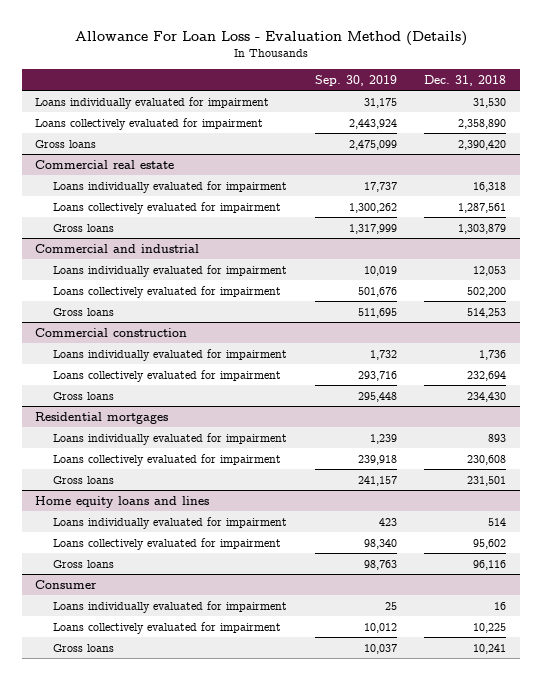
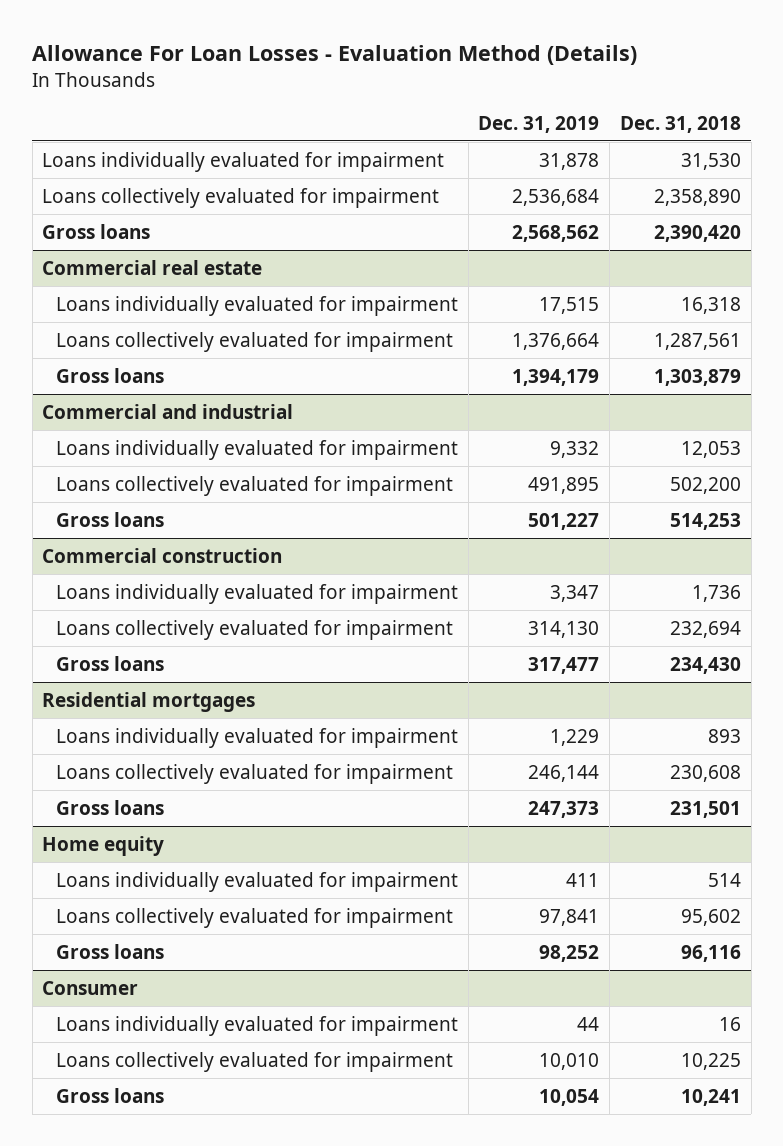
[74,30,467,46] Allowance For Loan Loss - Evaluation Method (Details) -> [32,45,638,66] Allowance For Loan Losses - Evaluation Method (Details)
[314,74,397,86] Sep. 30, 2019 -> none
none -> [478,115,600,133] Dec. 31, 2019
[35,495,210,508] Home equity loans and lines -> [42,835,165,856] Home equity

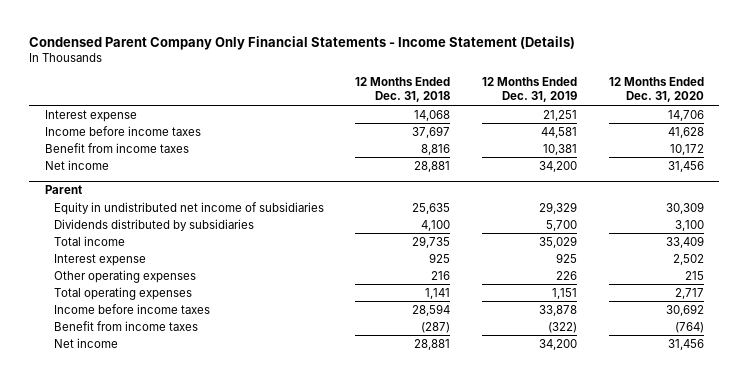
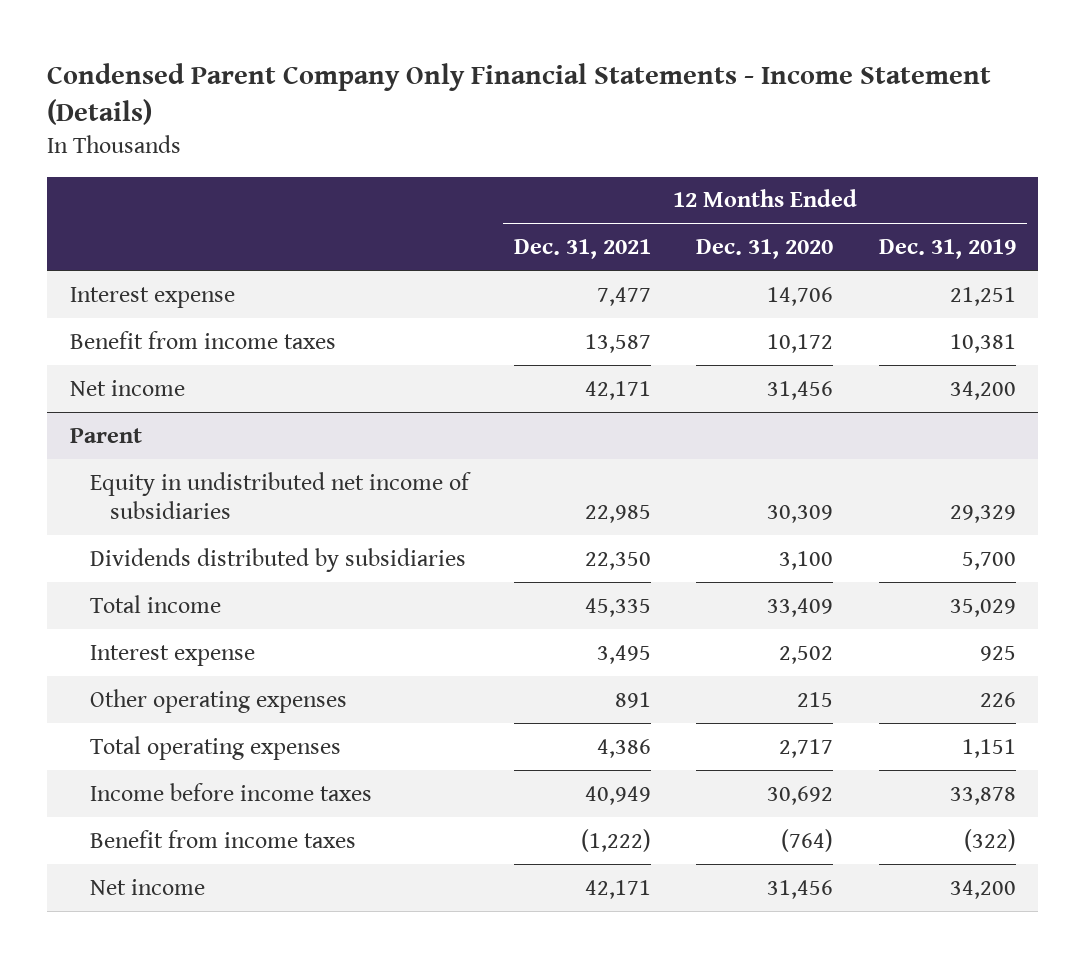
[355,77,451,103] 12 Months Ended Dec. 31, 2018 -> none
none -> [514,239,652,260] Dec. 31, 2021
[44,125,201,136] Income before income taxes -> none

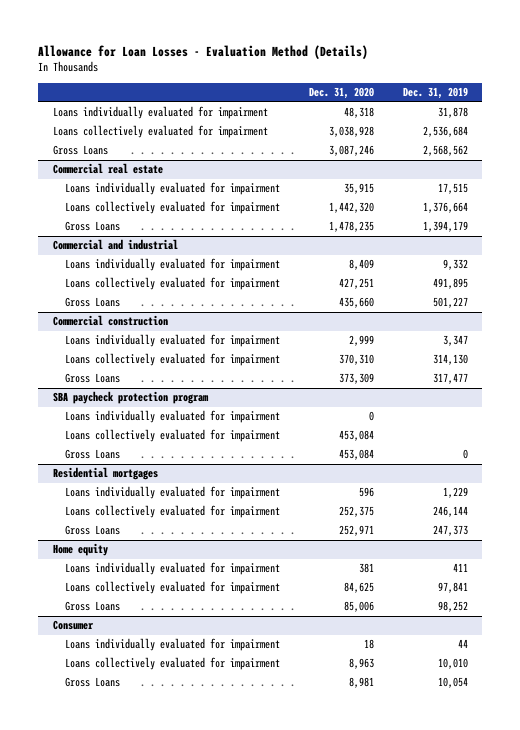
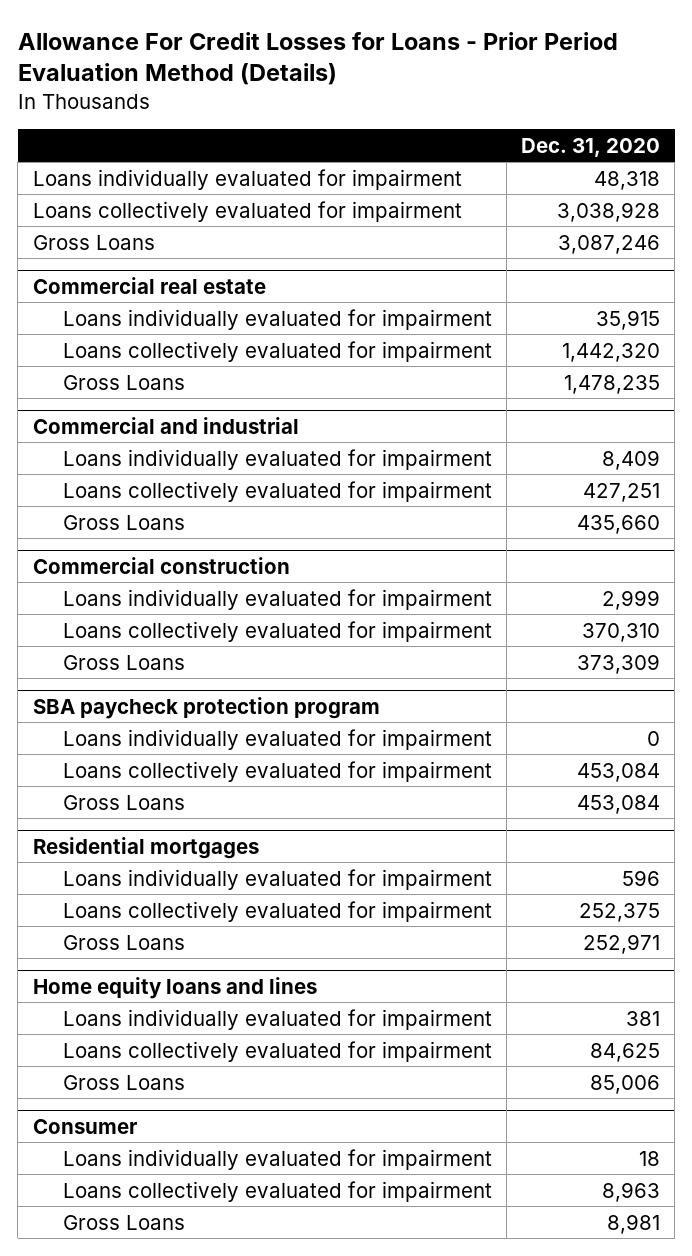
[38,45,369,60] Allowance for Loan Losses - Evaluation Method (Details) -> [17,31,618,86] Allowance For Credit Losses for Loans - Prior Period Evaluation Method (Details)
[402,87,468,100] Dec. 31, 2019 -> none
[52,543,108,557] Home equity -> [32,976,317,999] Home equity loans and lines

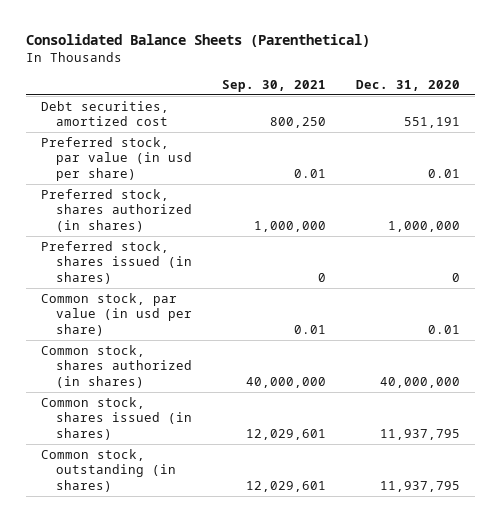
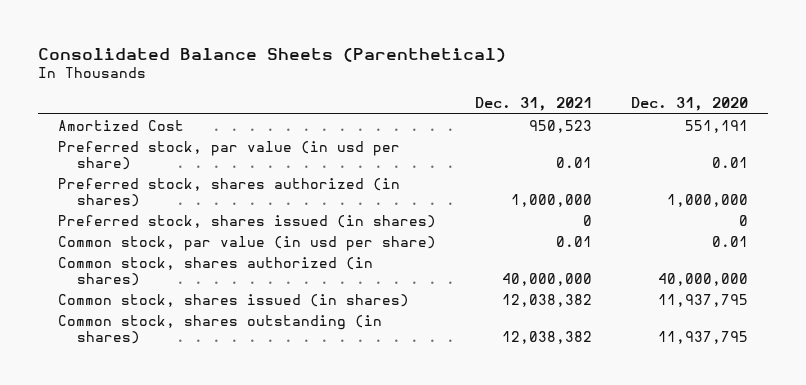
[222,79,327,92] Sep. 30, 2021 -> none
none -> [474,97,592,112] Dec. 31, 2021
[40,100,169,127] Debt securities, amortized cost -> [57,119,184,131] Amortized Cost
[40,448,177,493] Common stock, outstanding (in shares) -> [57,314,382,344] Common stock, shares outstanding (in shares)

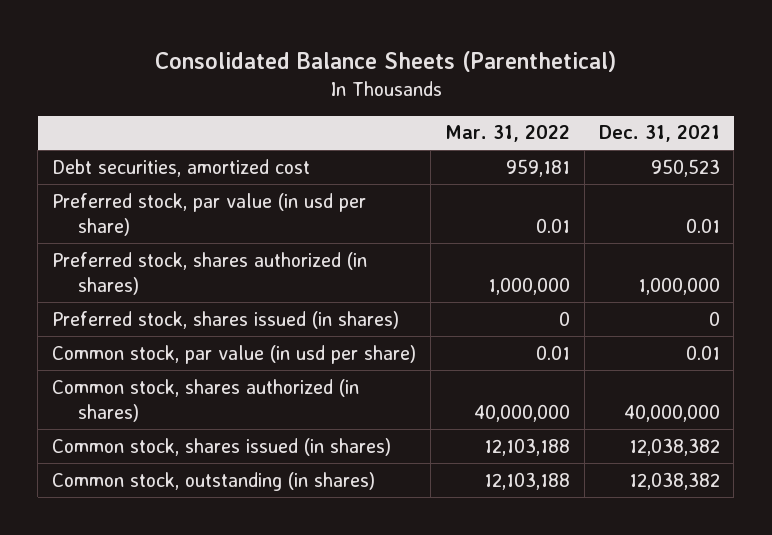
[631,97,749,112] Dec. 31, 2020 -> none
none -> [444,125,570,143] Mar. 31, 2022
[57,119,184,131] Amortized Cost -> [52,158,311,177] Debt securities, amortized cost
[57,314,382,344] Common stock, shares outstanding (in shares) -> [52,471,376,491] Common stock, outstanding (in shares)

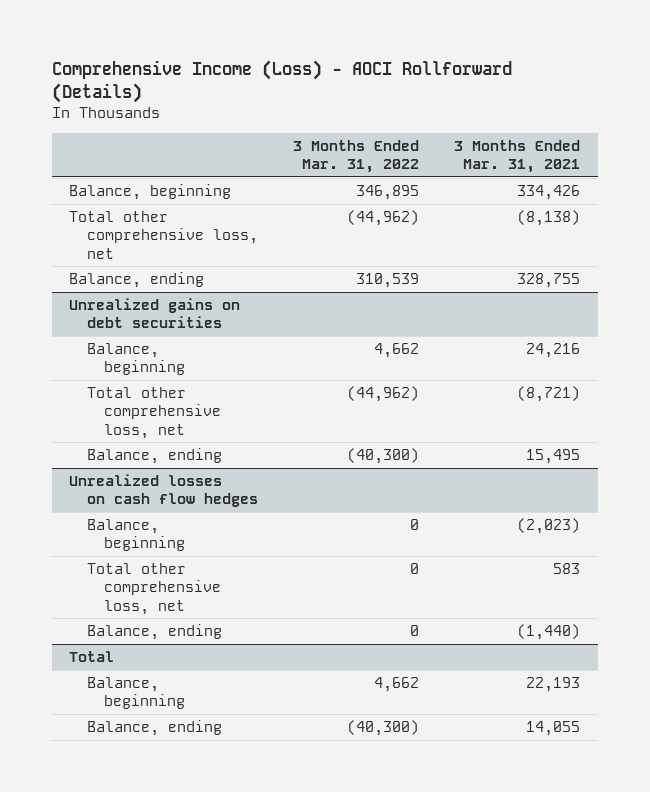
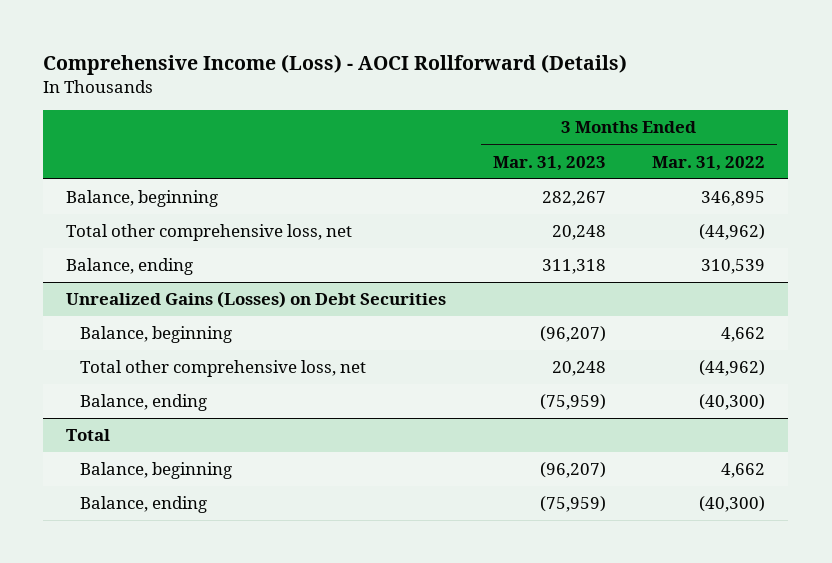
[454,139,581,173] 3 Months Ended Mar. 31, 2021 -> none
none -> [492,155,606,171] Mar. 31, 2023
[69,298,241,329] Unrealized gains on debt securities -> [66,291,447,309] Unrealized Gains (Losses) on Debt Securities
[69,474,258,508] Unrealized losses on cash flow hedges -> none
[86,519,185,552] Balance, beginning -> none
[86,563,221,615] Total other comprehensive loss, net -> none
[86,624,222,641] Balance, ending -> none

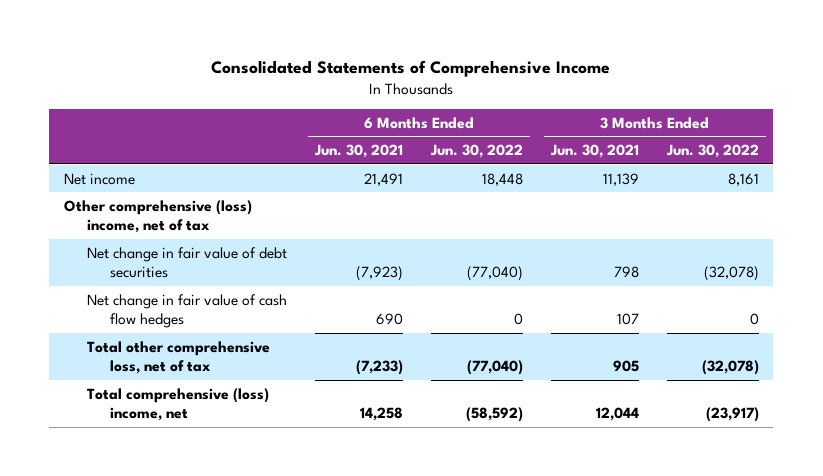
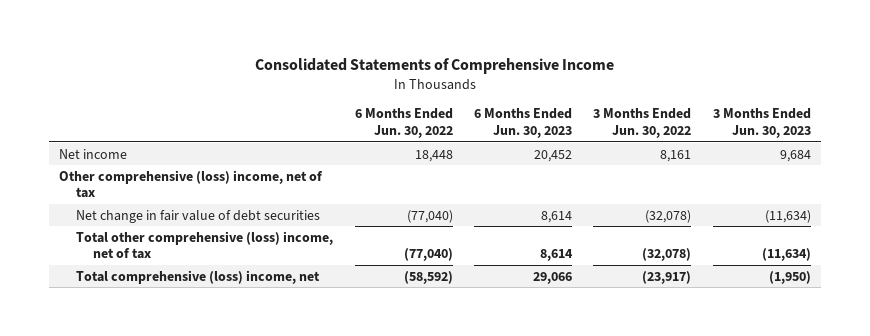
[313,144,403,159] Jun. 30, 2021 -> none
[550,144,640,159] Jun. 30, 2021 -> none
none -> [473,108,572,139] 6 Months Ended Jun. 30, 2023
none -> [712,108,811,139] 3 Months Ended Jun. 30, 2023
[86,293,287,328] Net change in fair value of cash flow hedges -> none
[86,340,270,374] Total other comprehensive loss, net of tax -> [76,230,334,260] Total other comprehensive (loss) income, net of tax

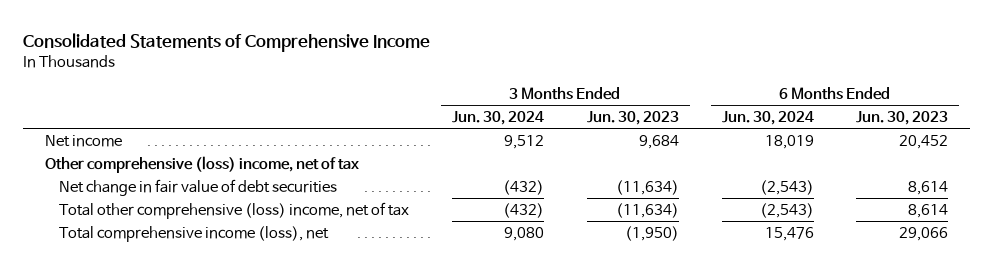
[354,108,453,139] 6 Months Ended Jun. 30, 2022 -> none
[593,108,692,139] 3 Months Ended Jun. 30, 2022 -> none
none -> [452,111,545,126] Jun. 30, 2024
none -> [721,111,814,126] Jun. 30, 2024
[76,269,321,284] Total comprehensive (loss) income, net -> [59,226,330,243] Total comprehensive income (loss), net

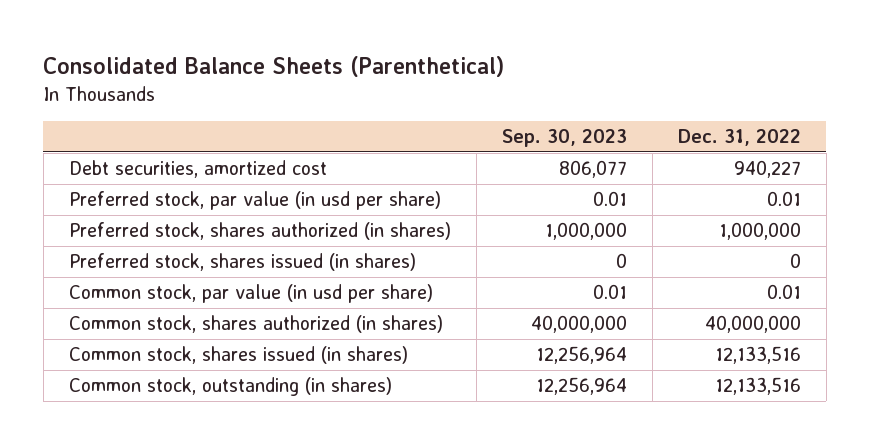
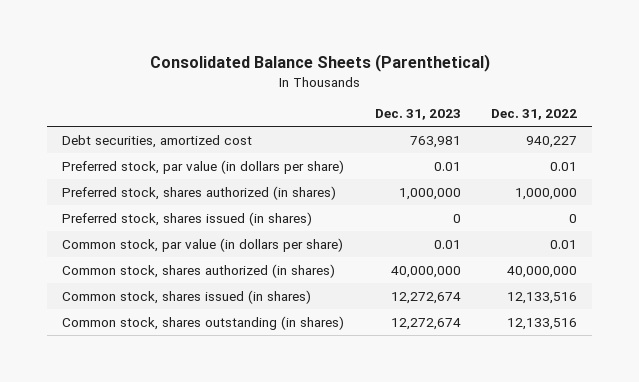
[501,129,627,148] Sep. 30, 2023 -> none
none -> [374,109,461,121] Dec. 31, 2023
[68,191,441,211] Preferred stock, par value (in usd per share) -> [62,159,345,174] Preferred stock, par value (in dollars per share)
[68,284,433,304] Common stock, par value (in usd per share) -> [62,237,344,252] Common stock, par value (in dollars per share)
[68,377,392,397] Common stock, outstanding (in shares) -> [62,315,345,330] Common stock, shares outstanding (in shares)

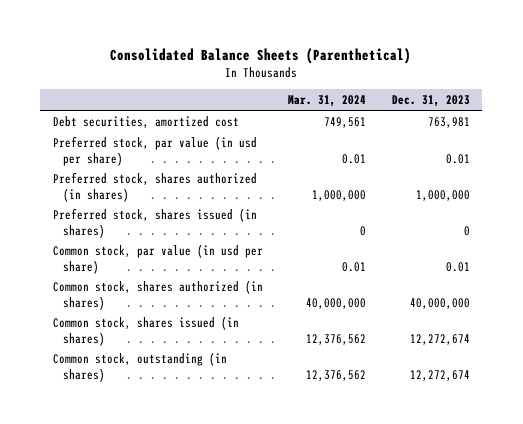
[490,109,577,121] Dec. 31, 2022 -> none
none -> [288,95,367,108] Mar. 31, 2024
[62,159,345,174] Preferred stock, par value (in dollars per share) -> [53,135,258,166] Preferred stock, par value (in usd per share)
[62,237,344,252] Common stock, par value (in dollars per share) -> [53,243,264,274] Common stock, par value (in usd per share)
[62,315,345,330] Common stock, shares outstanding (in shares) -> [53,351,228,382] Common stock, outstanding (in shares)

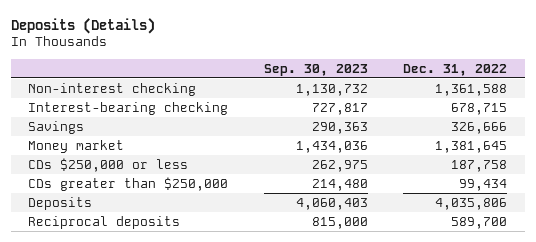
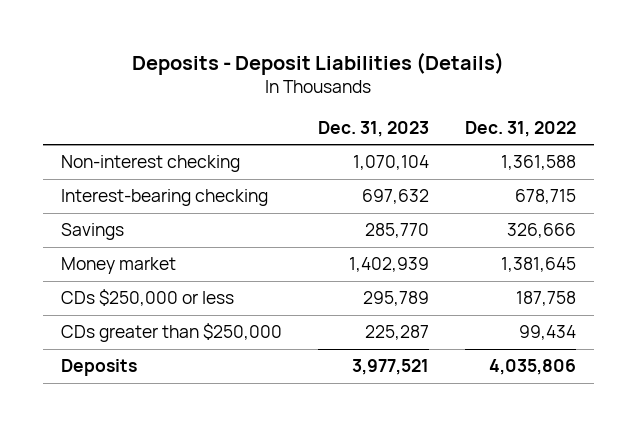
[10,17,155,34] Deposits (Details) -> [132,51,505,75] Deposits - Deposit Liabilities (Details)
[263,63,368,76] Sep. 30, 2023 -> none
none -> [317,120,429,137] Dec. 31, 2023
[28,215,181,229] Reciprocal deposits -> none

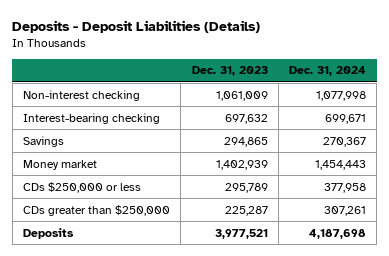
[465,120,577,137] Dec. 31, 2022 -> none
none -> [289,66,367,77] Dec. 31, 2024
[352,155,429,171] 1,070,104 -> [215,90,268,101] 1,061,009
[364,223,429,239] 285,770 -> [223,136,268,147] 294,865

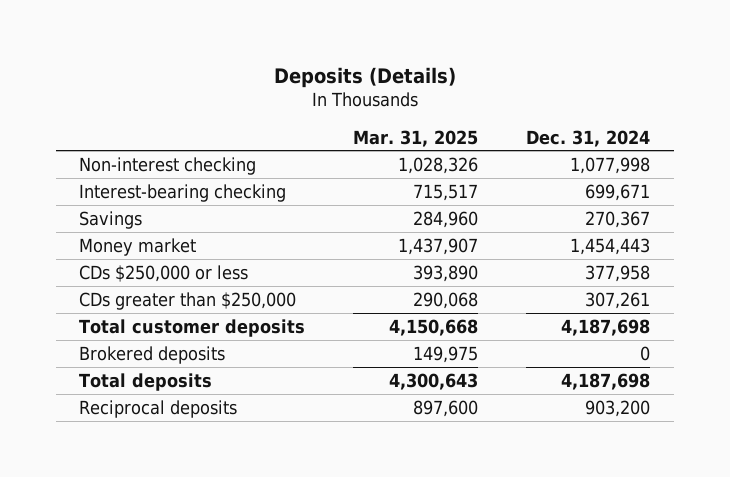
[12,19,261,33] Deposits - Deposit Liabilities (Details) -> [273,66,456,88] Deposits (Details)
[191,66,268,77] Dec. 31, 2023 -> none
none -> [353,129,479,147] Mar. 31, 2025
none -> [79,318,306,337] Total customer deposits
none -> [79,345,226,364] Brokered deposits
[23,227,75,239] Deposits -> [79,372,213,391] Total deposits
none -> [79,399,238,418] Reciprocal deposits

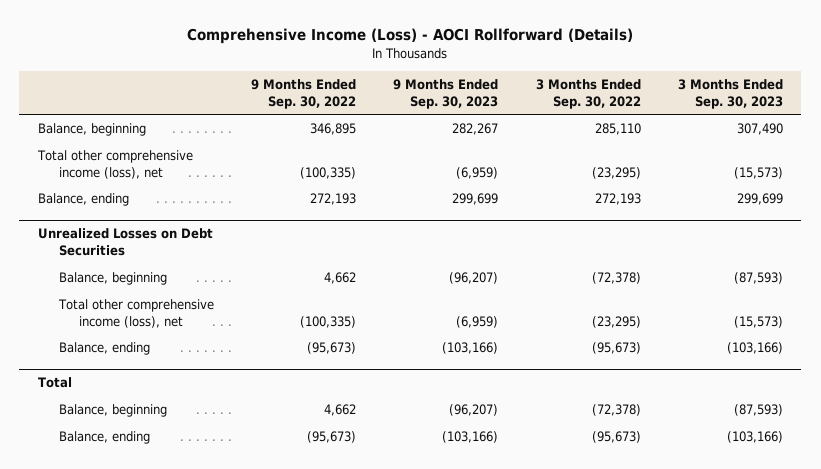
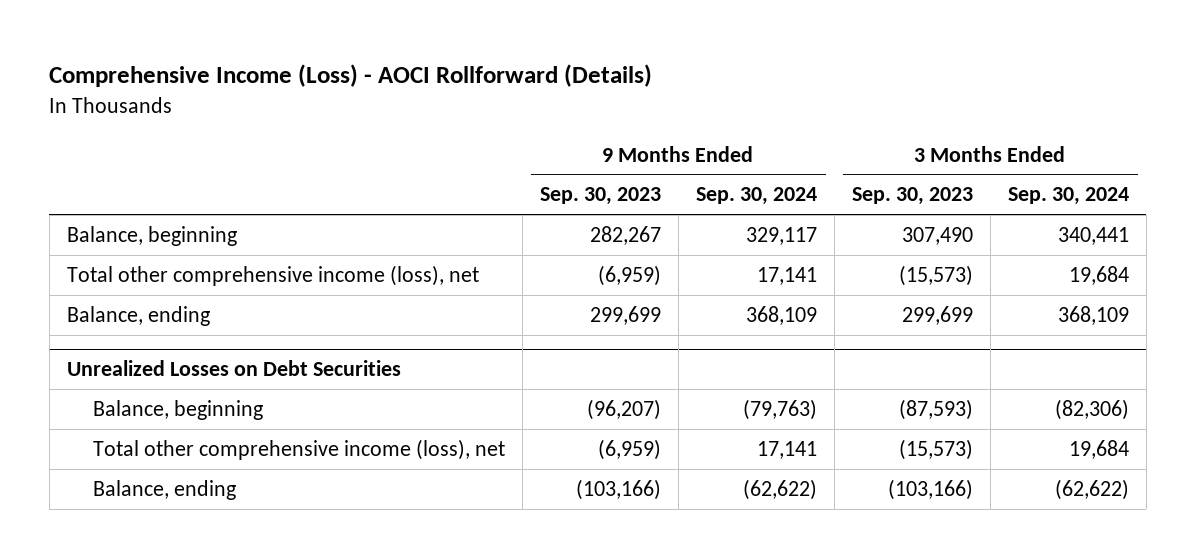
[251,78,357,109] 9 Months Ended Sep. 30, 2022 -> none
[535,78,641,109] 3 Months Ended Sep. 30, 2022 -> none
none -> [695,187,817,206] Sep. 30, 2024
none -> [1007,187,1129,206] Sep. 30, 2024
[38,377,73,389] Total -> none
[58,404,167,418] Balance, beginning -> none
[58,431,150,445] Balance, ending -> none

